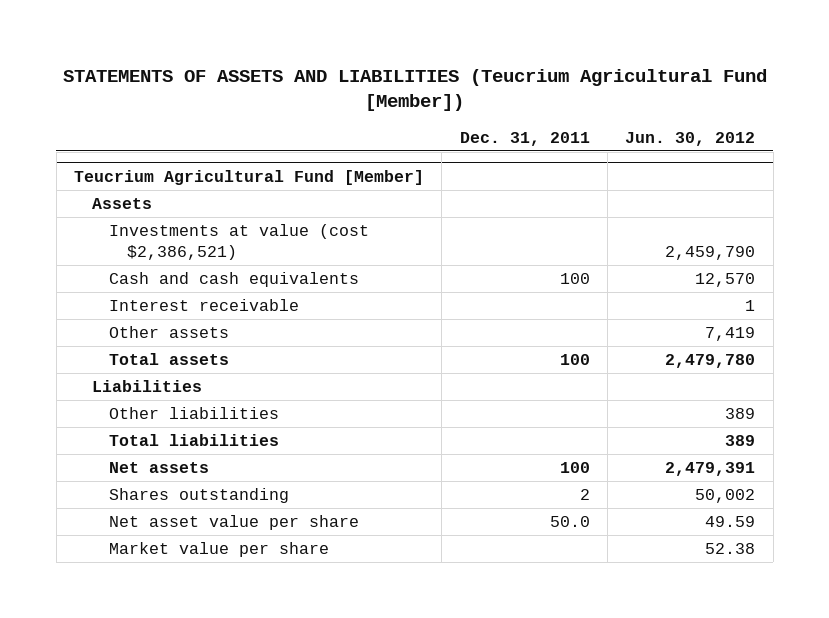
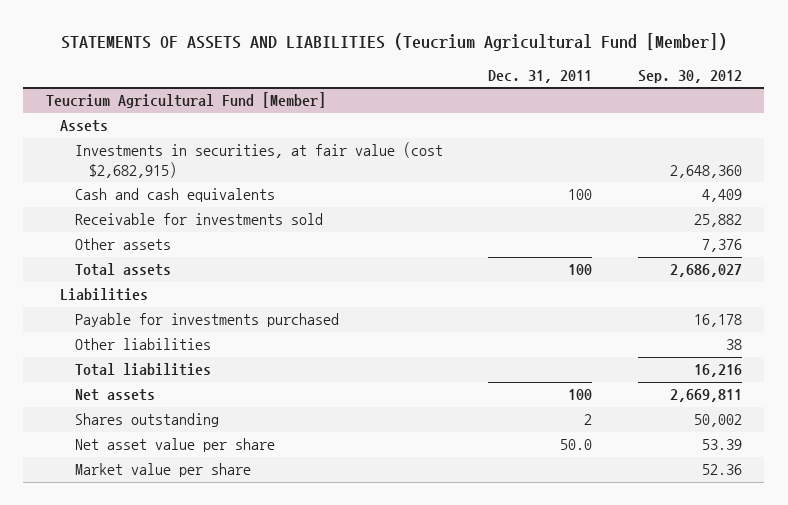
[625,131,756,146] Jun. 30, 2012 -> none
none -> [637,69,742,83] Sep. 30, 2012
[109,223,370,261] Investments at value (cost $2,386,521) -> [74,142,443,178] Investments in securities, at fair value (cost $2,682,915)
[109,298,300,311] Interest receivable -> none
none -> [74,213,323,226] Receivable for investments sold
none -> [74,313,339,328] Payable for investments purchased

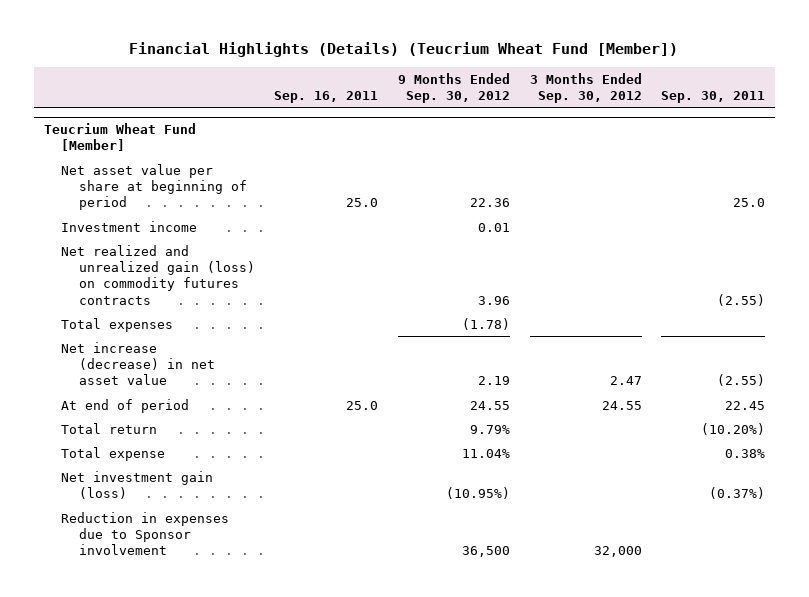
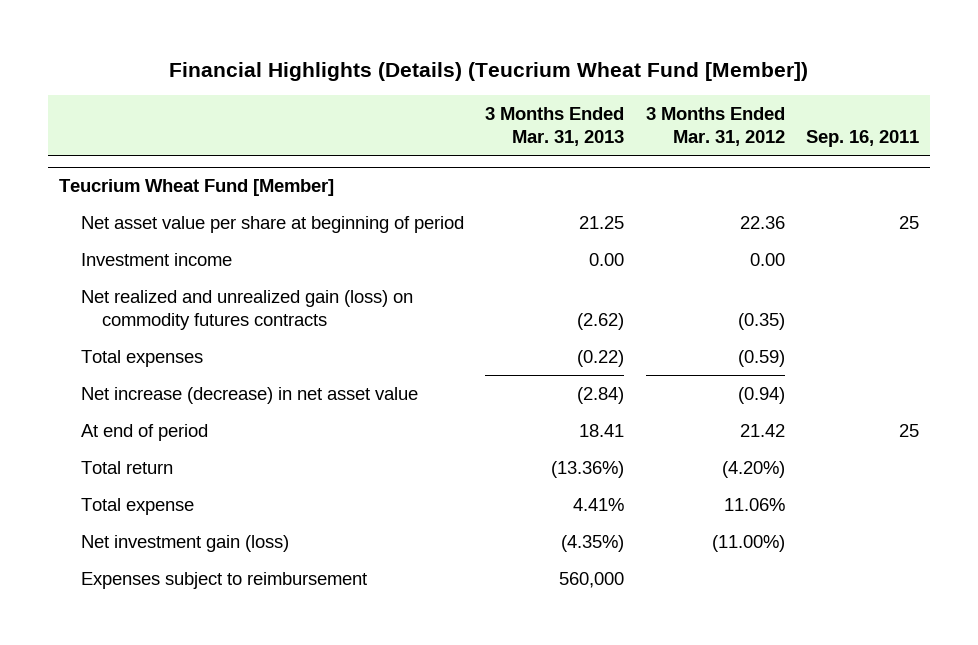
[398,73,511,104] 9 Months Ended Sep. 30, 2012 -> none
[529,73,642,104] 3 Months Ended Sep. 30, 2012 -> none
[661,91,766,104] Sep. 30, 2011 -> none
none -> [485,106,625,147] 3 Months Ended Mar. 31, 2013
none -> [645,106,785,147] 3 Months Ended Mar. 31, 2012
[346,198,379,208] 25.0 -> [899,215,920,229] 25
[346,400,379,410] 25.0 -> [899,423,920,437] 25
[61,511,230,556] Reduction in expenses due to Sponsor involvement -> none
none -> [80,571,367,589] Expenses subject to reimbursement

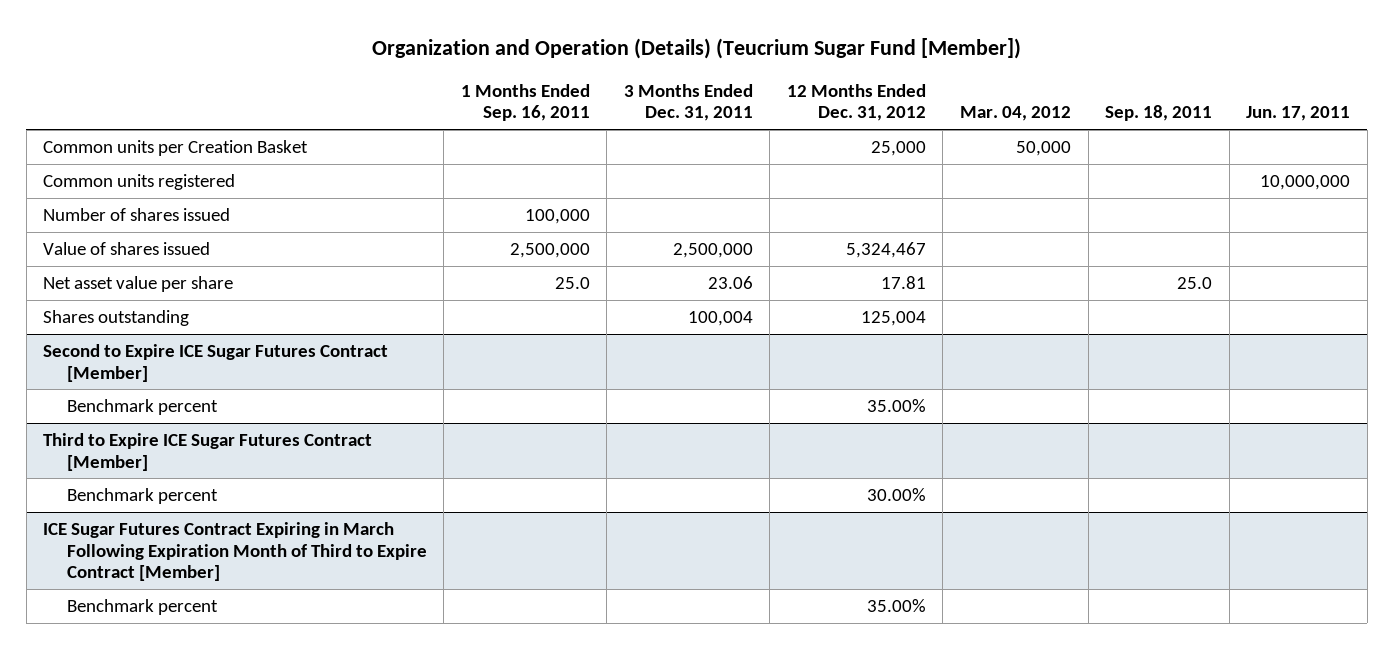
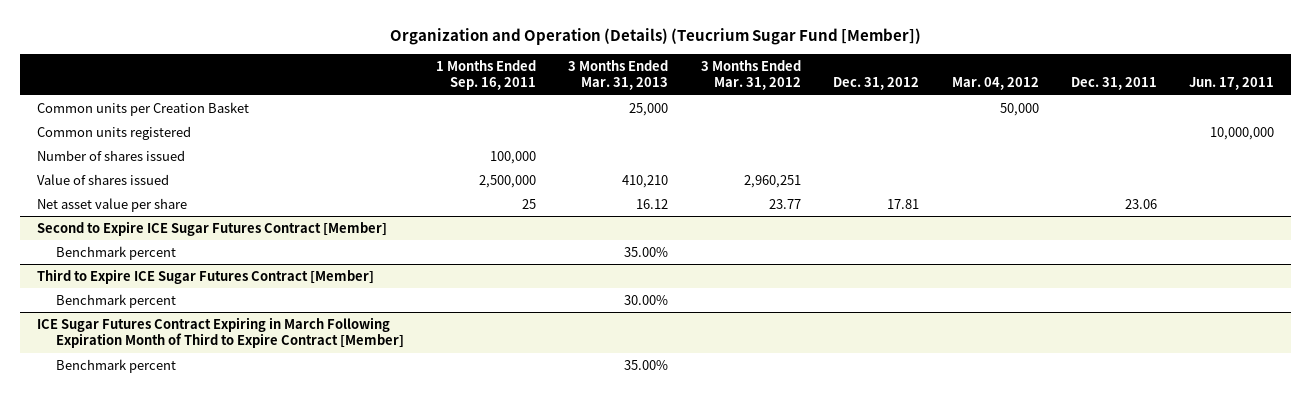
[623,83,753,122] 3 Months Ended Dec. 31, 2011 -> none
[786,83,926,122] 12 Months Ended Dec. 31, 2012 -> none
[1105,105,1213,122] Sep. 18, 2011 -> none
none -> [568,60,669,91] 3 Months Ended Mar. 31, 2013
none -> [700,60,801,91] 3 Months Ended Mar. 31, 2012
none -> [833,77,920,91] Dec. 31, 2012
none -> [1070,77,1157,91] Dec. 31, 2011
[43,309,190,326] Shares outstanding -> none
[554,276,590,289] 25.0 -> [522,198,537,209] 25

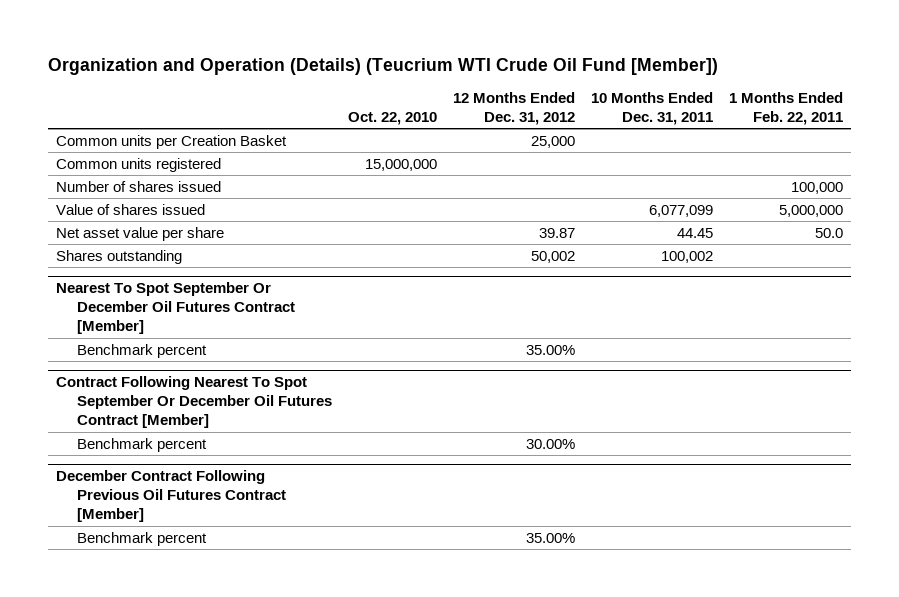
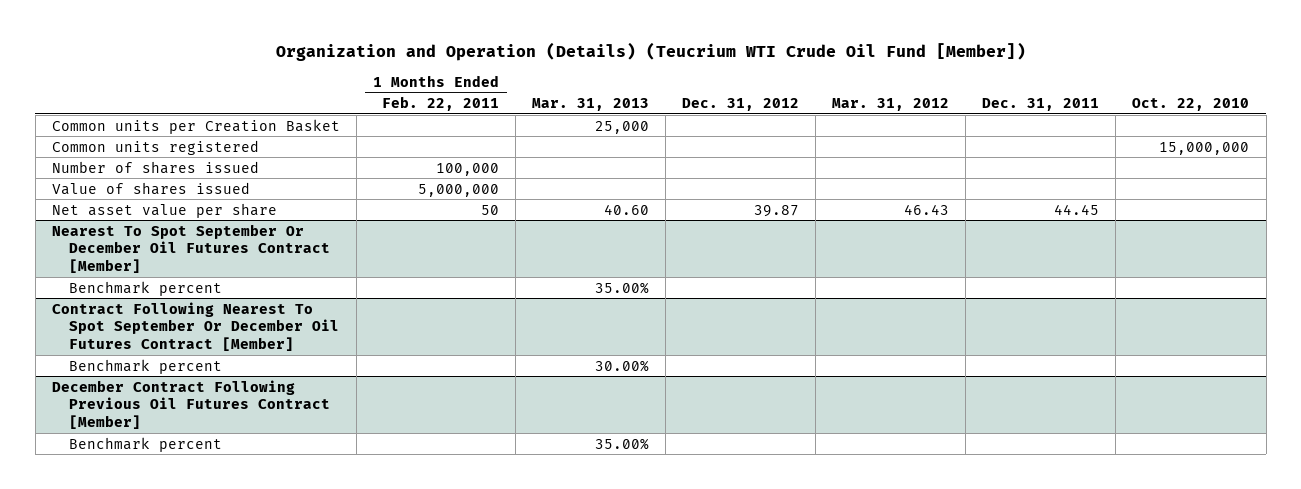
[453,92,576,126] 12 Months Ended Dec. 31, 2012 -> none
[591,92,714,126] 10 Months Ended Dec. 31, 2011 -> none
none -> [532,98,650,112] Mar. 31, 2013
none -> [682,98,800,112] Dec. 31, 2012
none -> [832,98,950,112] Mar. 31, 2012
none -> [982,98,1100,112] Dec. 31, 2011
[55,249,182,264] Shares outstanding -> none
[815,227,844,238] 50.0 -> [481,204,500,215] 50

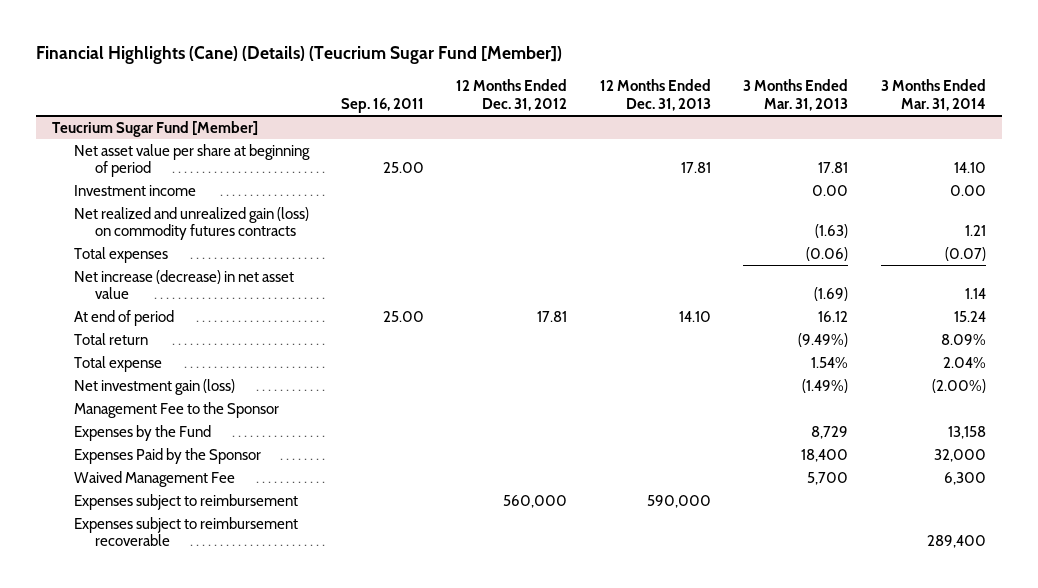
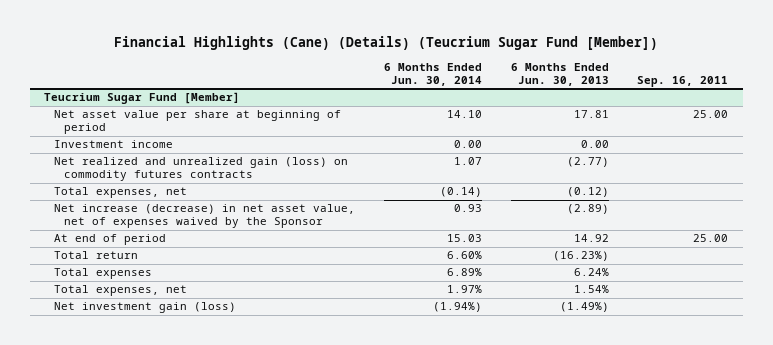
[456,79,568,112] 12 Months Ended Dec. 31, 2012 -> none
[599,79,711,112] 12 Months Ended Dec. 31, 2013 -> none
[743,79,849,112] 3 Months Ended Mar. 31, 2013 -> none
[880,79,986,112] 3 Months Ended Mar. 31, 2014 -> none
none -> [383,62,482,86] 6 Months Ended Jun. 30, 2014
none -> [510,62,609,86] 6 Months Ended Jun. 30, 2013
none -> [54,187,188,199] Total expenses, net
[73,269,294,300] Net increase (decrease) in net asset value -> [54,204,356,229] Net increase (decrease) in net asset value, net of expenses waived by the Sponsor
[73,246,168,263] Total expenses -> [54,268,153,280] Total expenses
[73,355,162,372] Total expense -> [54,285,188,297] Total expenses, net
[73,401,279,418] Management Fee to the Sponsor -> none
[73,424,211,441] Expenses by the Fund -> none
[73,447,261,464] Expenses Paid by the Sponsor -> none
[73,470,235,487] Waived Management Fee -> none
[73,493,298,510] Expenses subject to reimbursement -> none
[73,516,298,547] Expenses subject to reimbursement recoverable -> none

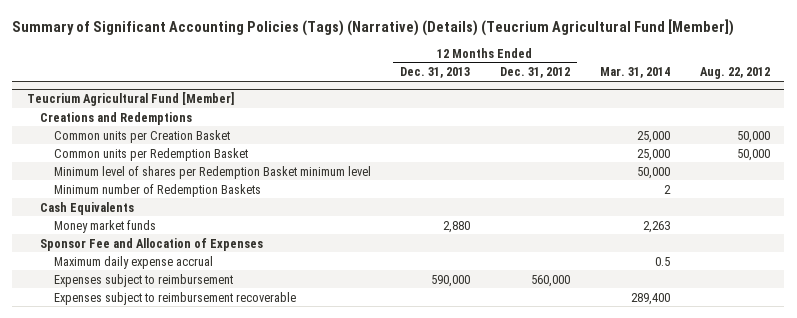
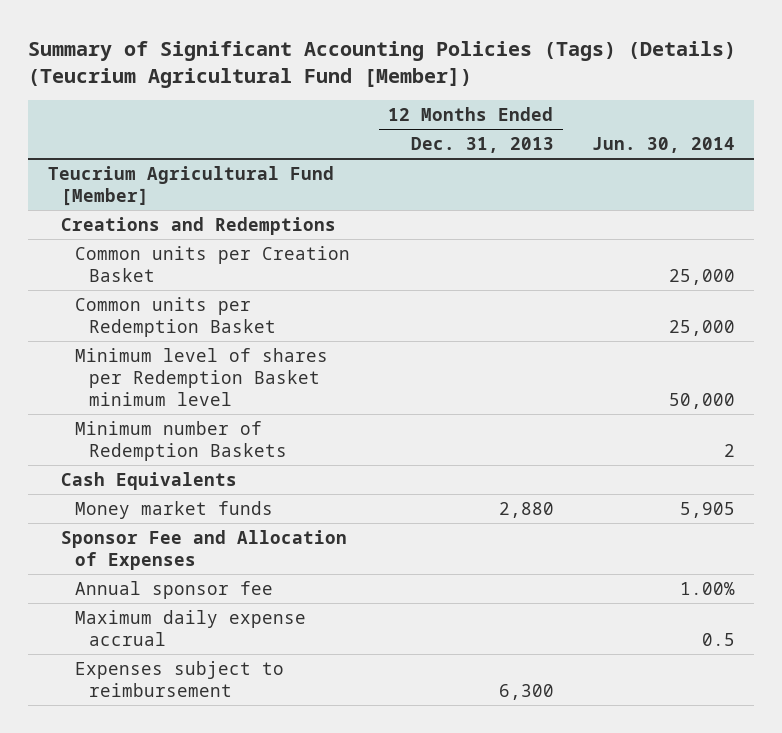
[12,18,735,36] Summary of Significant Accounting Policies (Tags) (Narrative) (Details) (Teucrium Agricultural Fund [Member]) -> [28,40,737,88] Summary of Significant Accounting Policies (Tags) (Details) (Teucrium Agricultural Fund [Member])
[500,67,571,79] Dec. 31, 2012 -> none
[599,67,670,79] Mar. 31, 2014 -> none
[699,67,770,80] Aug. 22, 2012 -> none
none -> [591,137,735,154] Jun. 30, 2014
none -> [75,580,274,599] Annual sponsor fee
[53,291,296,305] Expenses subject to reimbursement recoverable -> none
[431,274,471,287] 590,000 -> [498,683,554,700] 6,300

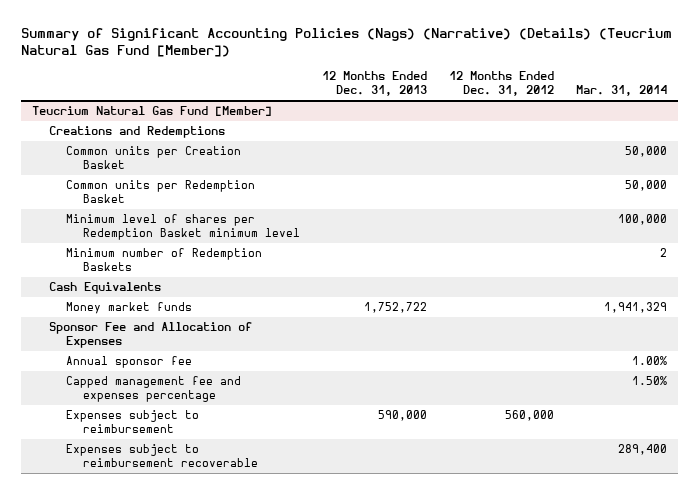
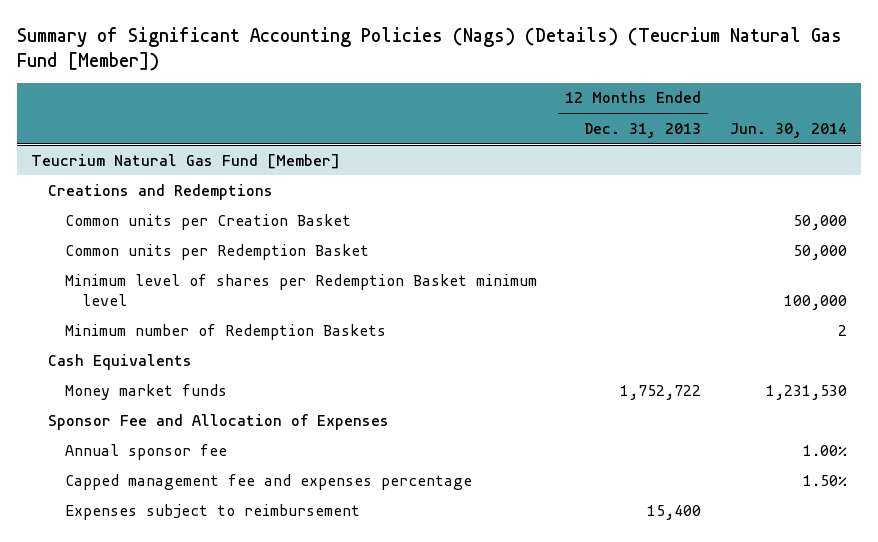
[20,27,672,57] Summary of Significant Accounting Policies (Nags) (Narrative) (Details) (Teucrium Natural Gas Fund [Member]) -> [17,26,843,71] Summary of Significant Accounting Policies (Nags) (Details) (Teucrium Natural Gas Fund [Member])
[448,71,554,97] 12 Months Ended Dec. 31, 2012 -> none
[575,85,667,97] Mar. 31, 2014 -> none
none -> [729,122,847,138] Jun. 30, 2014
[65,444,258,468] Expenses subject to reimbursement recoverable -> none
[377,410,427,422] 590,000 -> [647,504,702,520] 15,400

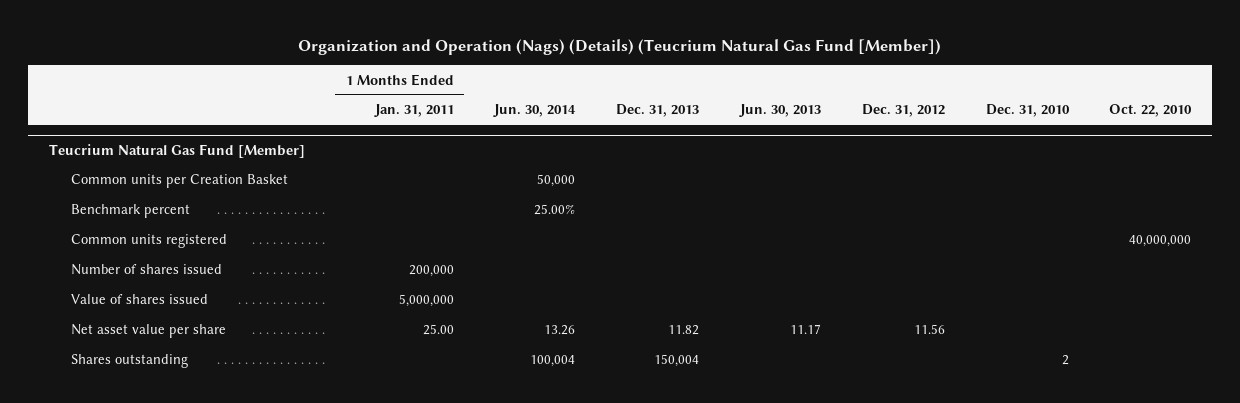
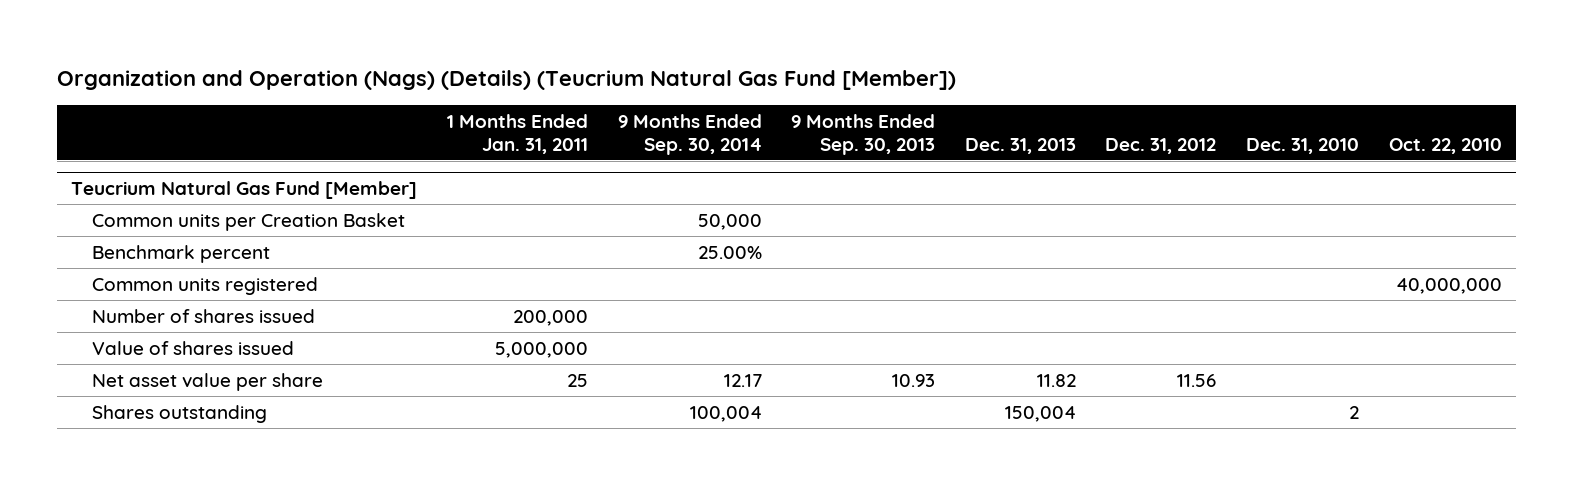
[493,104,577,118] Jun. 30, 2014 -> none
[739,104,822,118] Jun. 30, 2013 -> none
none -> [617,113,762,155] 9 Months Ended Sep. 30, 2014
none -> [791,113,936,155] 9 Months Ended Sep. 30, 2013
[422,324,454,336] 25.00 -> [567,373,589,387] 25

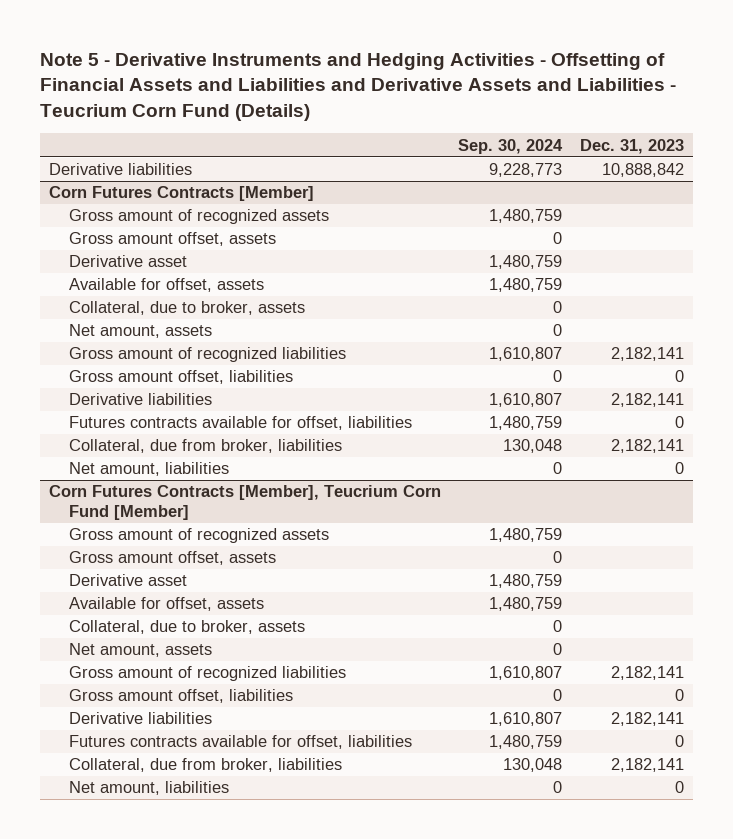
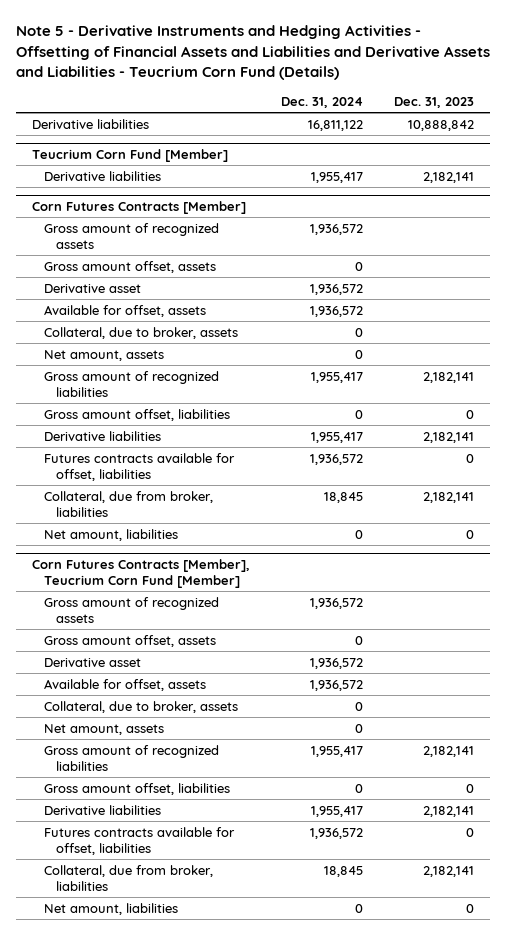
[458,138,564,154] Sep. 30, 2024 -> none
none -> [280,96,363,108] Dec. 31, 2024
none -> [31,148,228,162] Teucrium Corn Fund [Member]
none -> [43,170,161,181] Derivative liabilities

